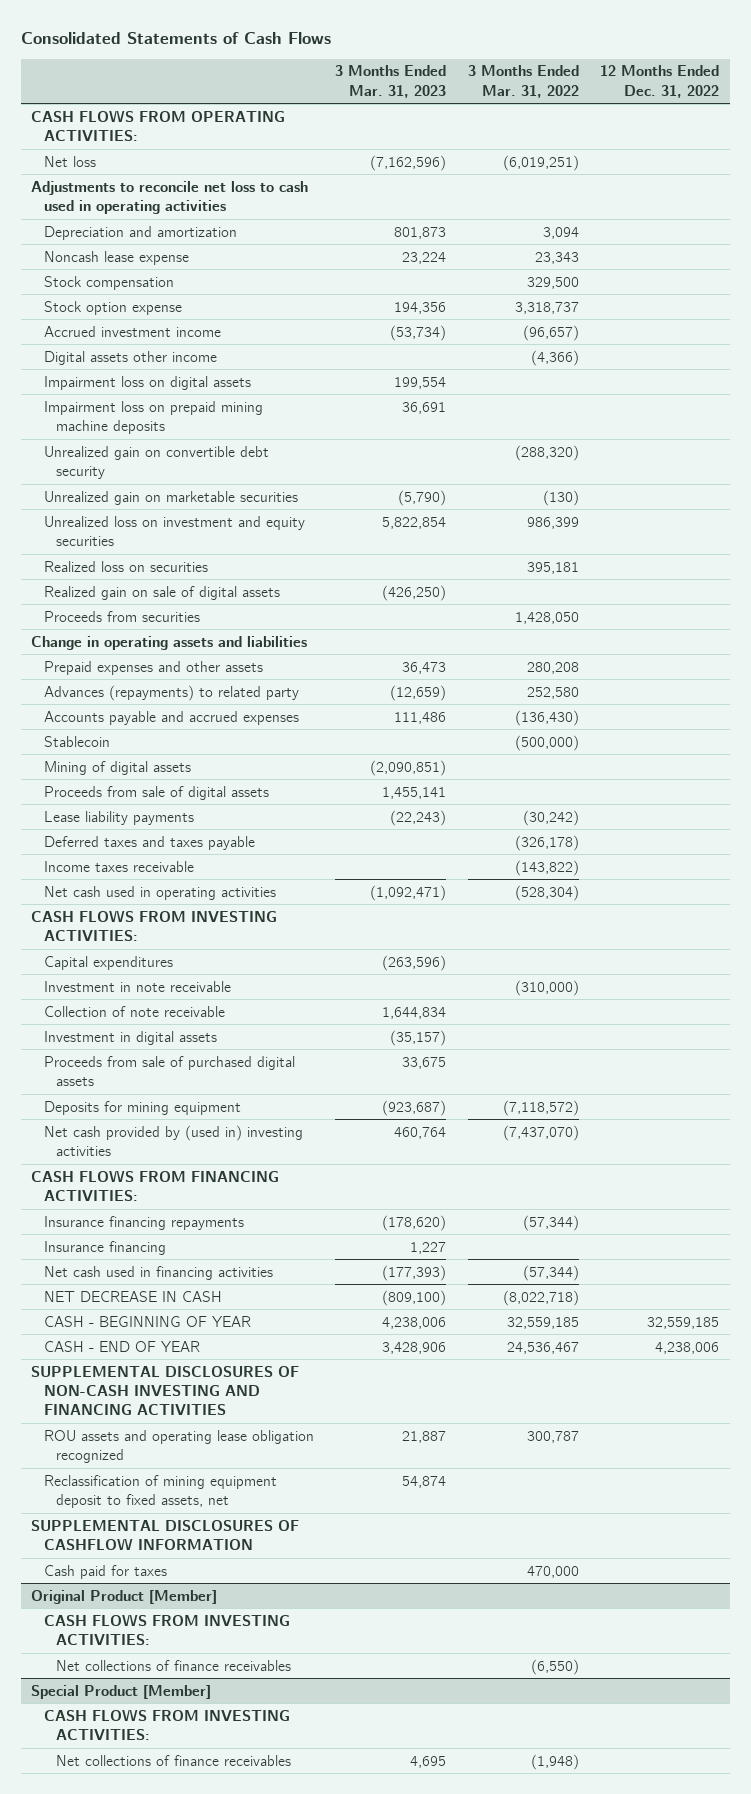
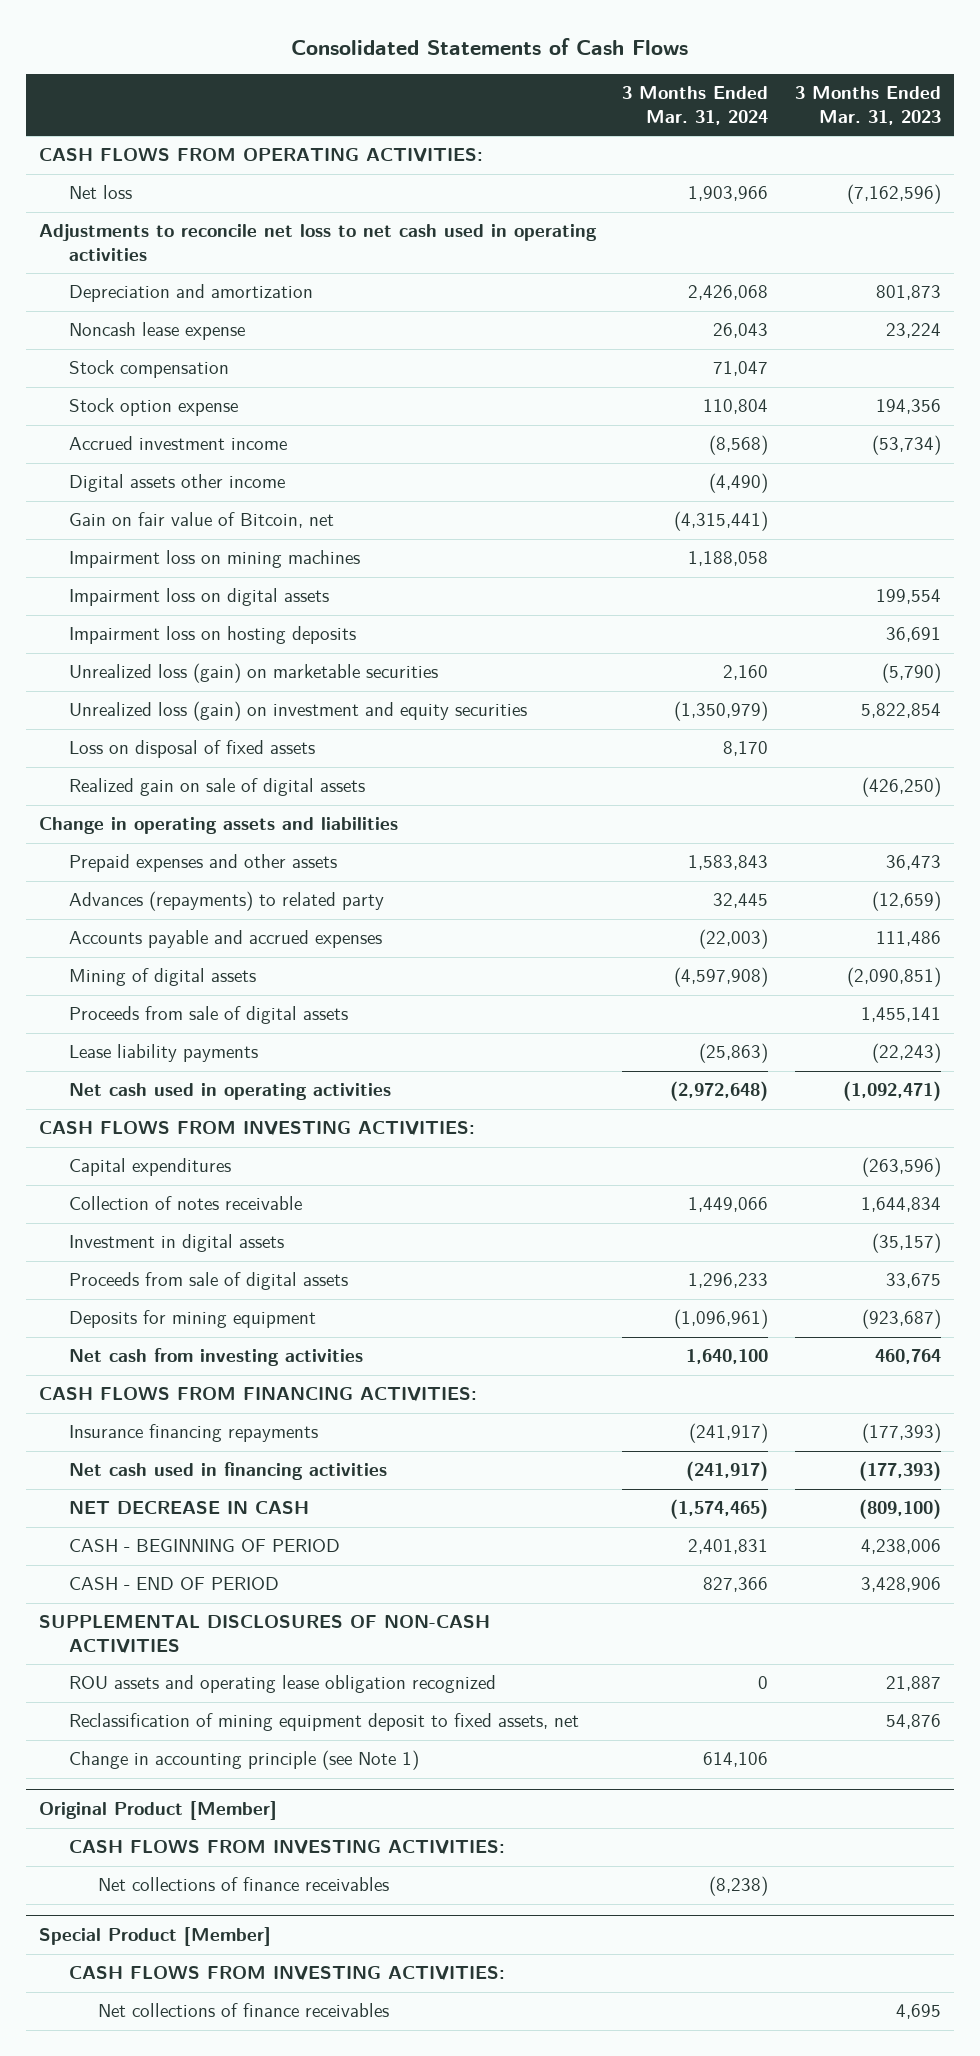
[467,65,579,98] 3 Months Ended Mar. 31, 2022 -> none
[600,65,720,98] 12 Months Ended Dec. 31, 2022 -> none
none -> [622,86,769,125] 3 Months Ended Mar. 31, 2024
[31,180,309,215] Adjustments to reconcile net loss to cash used in operating activities -> [38,224,597,262] Adjustments to reconcile net loss to net cash used in operating activities
none -> [68,512,334,529] Gain on fair value of Bitcoin, net
none -> [68,550,360,569] Impairment loss on mining machines
[43,445,269,480] Unrealized gain on convertible debt security -> none
[43,560,208,572] Realized loss on securities -> none
[43,400,263,435] Impairment loss on prepaid mining machine deposits -> [68,626,356,645] Impairment loss on hosting deposits
[43,490,298,505] Unrealized gain on marketable securities -> [68,663,438,684] Unrealized loss (gain) on marketable securities
[43,515,305,547] Unrealized loss on investment and equity securities -> [68,701,527,722] Unrealized loss (gain) on investment and equity securities
none -> [68,740,315,759] Loss on disposal of fixed assets
[43,610,200,622] Proceeds from securities -> none
[43,735,110,747] Stablecoin -> none
[43,835,255,850] Deferred taxes and taxes payable -> none
[43,860,194,872] Income taxes receivable -> none
[43,980,231,992] Investment in note receivable -> none
[43,1005,225,1017] Collection of note receivable -> [68,1196,302,1211] Collection of notes receivable
[43,1055,295,1087] Proceeds from sale of purchased digital assets -> [68,1272,348,1291] Proceeds from sale of digital assets
[43,1124,303,1157] Net cash provided by (used in) investing activities -> [68,1348,363,1367] Net cash from investing activities
[43,1240,166,1255] Insurance financing -> none
[382,1214,447,1231] (178,620) -> [861,1423,941,1444] (177,393)
[43,1315,251,1327] CASH - BEGINNING OF YEAR -> [68,1539,340,1553] CASH - BEGINNING OF PERIOD
[43,1340,200,1352] CASH - END OF YEAR -> [68,1577,279,1591] CASH - END OF PERIOD
[31,1365,300,1416] SUPPLEMENTAL DISCLOSURES OF NON-CASH INVESTING AND FINANCING ACTIVITIES -> [38,1615,490,1655] SUPPLEMENTAL DISCLOSURES OF NON-CASH ACTIVITIES
[31,1519,300,1551] SUPPLEMENTAL DISCLOSURES OF CASHFLOW INFORMATION -> none
[43,1564,167,1579] Cash paid for taxes -> none
[402,1475,447,1488] 54,874 -> [885,1714,941,1730] 54,876
none -> [68,1750,419,1771] Change in accounting principle (see Note 1)

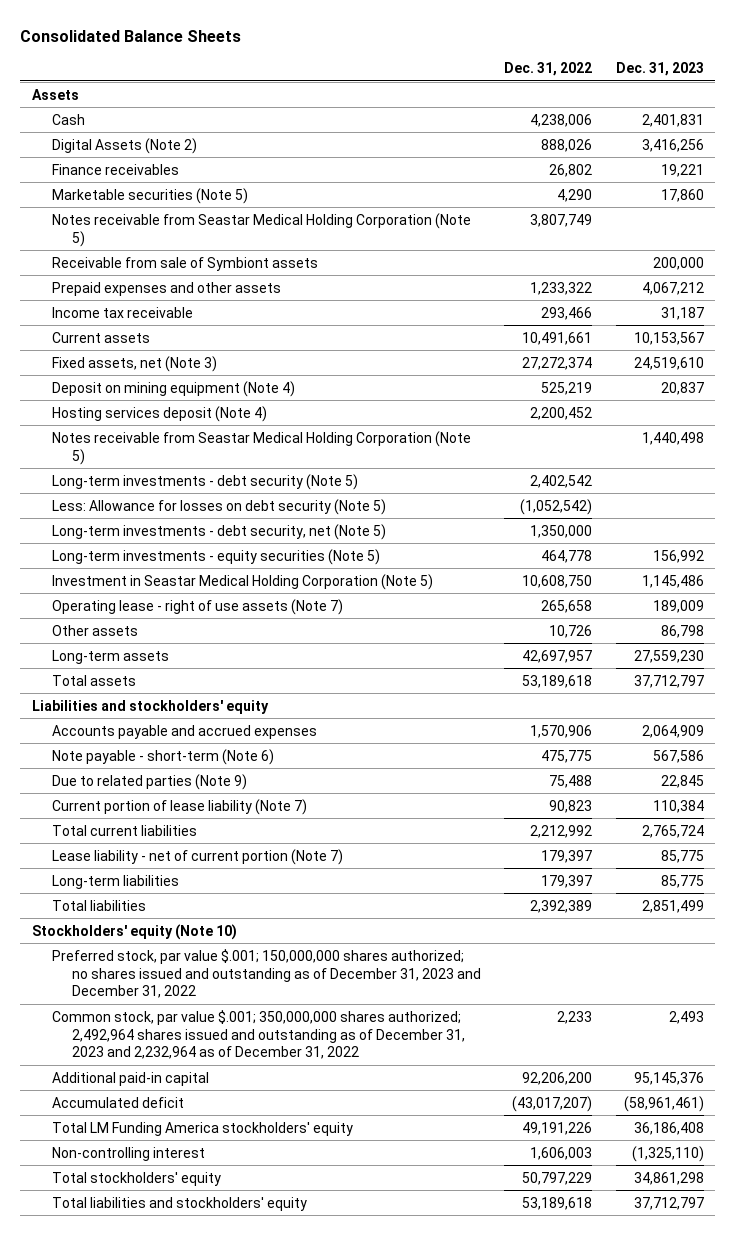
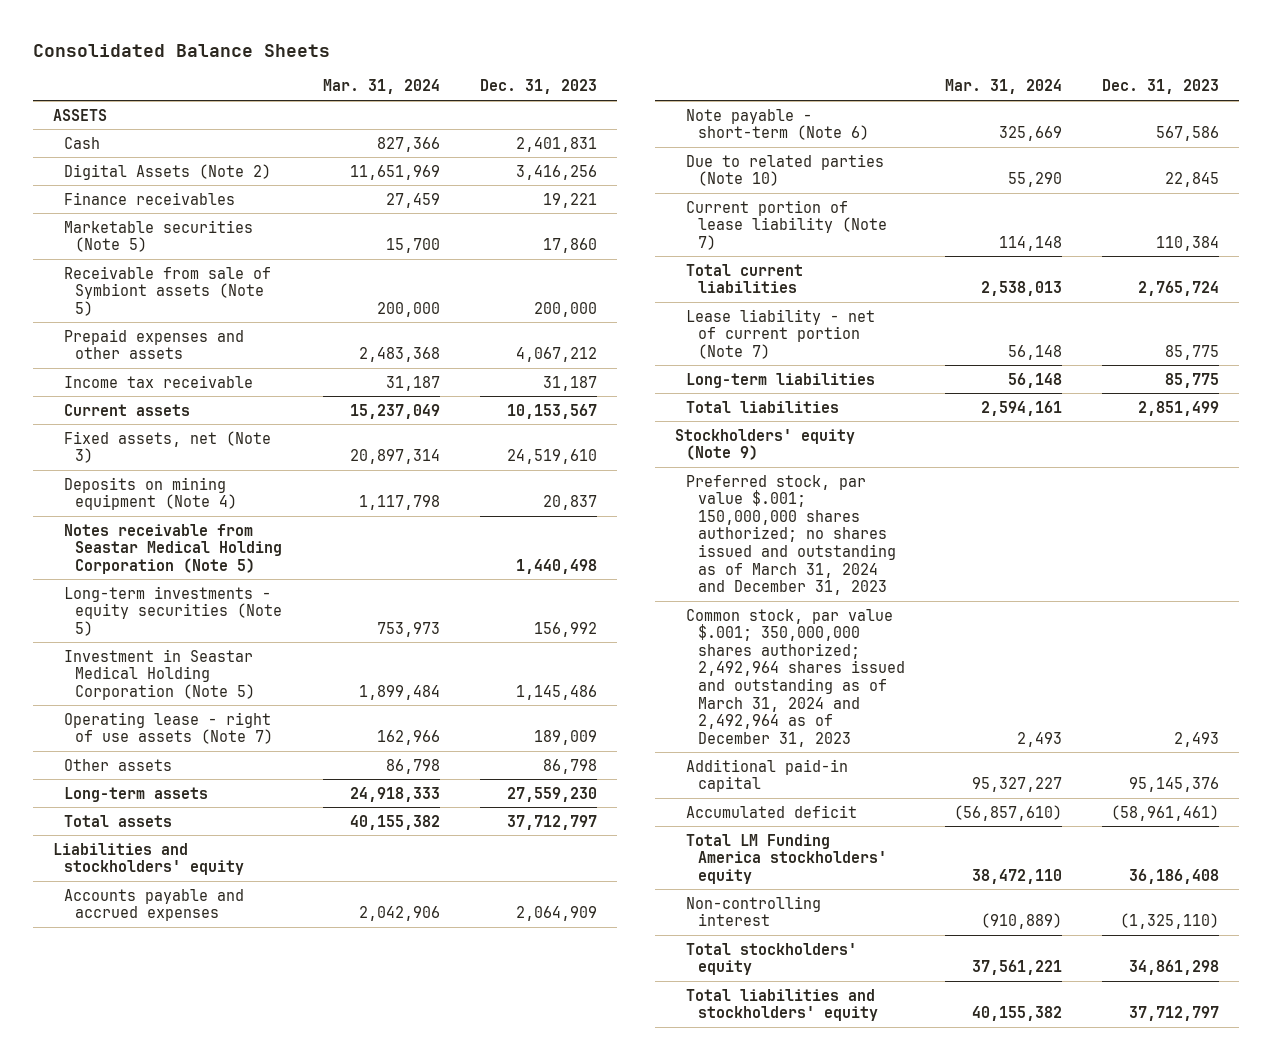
[504,62,593,77] Dec. 31, 2022 -> none
none -> [322,79,440,95] Mar. 31, 2024
[31,88,79,100] Assets -> [53,108,108,121] ASSETS
[51,212,471,247] Notes receivable from Seastar Medical Holding Corporation (Note 5) -> none
[51,256,318,271] Receivable from sale of Symbiont assets -> [64,265,272,316] Receivable from sale of Symbiont assets (Note 5)
[51,405,267,422] Hosting services deposit (Note 4) -> none
[51,380,295,397] Deposit on mining equipment (Note 4) -> [64,476,238,511] Deposits on mining equipment (Note 4)
[51,473,358,490] Long-term investments - debt security (Note 5) -> none
[51,498,386,515] Less: Allowance for losses on debt security (Note 5) -> none
[51,523,386,540] Long-term investments - debt security, net (Note 5) -> none
[51,773,247,790] Due to related parties (Note 9) -> [686,153,885,187] Due to related parties (Note 10)
[31,923,237,940] Stockholders' equity (Note 10) -> [675,428,856,461] Stockholders' equity (Note 9)
[51,948,482,999] Preferred stock, par value $.001; 150,000,000 shares authorized; no shares issued and outstanding as of December 31, 2023 and December 31, 2022 -> [686,474,896,596] Preferred stock, par value $.001; 150,000,000 shares authorized; no shares issued and outstanding as of March 31, 2024 and December 31, 2023
[51,1009,466,1060] Common stock, par value $.001; 350,000,000 shares authorized; 2,492,964 shares issued and outstanding as of December 31, 2023 and 2,232,964 as of December 31, 2022 -> [686,608,905,747] Common stock, par value $.001; 350,000,000 shares authorized; 2,492,964 shares issued and outstanding as of March 31, 2024 and 2,492,964 as of December 31, 2023

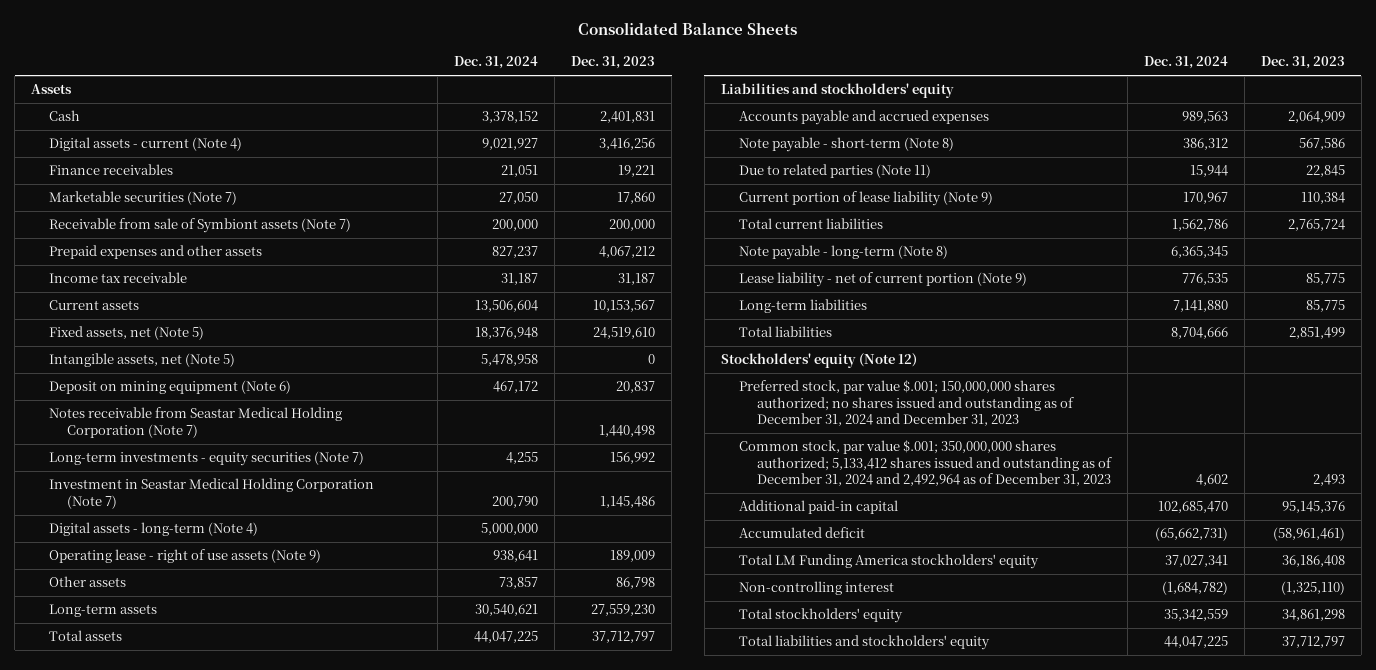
[322,79,440,95] Mar. 31, 2024 -> none
none -> [454,56,539,70] Dec. 31, 2024
[53,108,108,121] ASSETS -> [31,84,73,95] Assets
[64,163,272,180] Digital Assets (Note 2) -> [49,137,243,152] Digital assets - current (Note 4)
[64,219,254,253] Marketable securities (Note 5) -> [49,191,238,206] Marketable securities (Note 7)
[64,265,272,316] Receivable from sale of Symbiont assets (Note 5) -> [49,218,352,234] Receivable from sale of Symbiont assets (Note 7)
[64,430,272,464] Fixed assets, net (Note 3) -> [49,326,205,341] Fixed assets, net (Note 5)
none -> [49,353,236,368] Intangible assets, net (Note 5)
[64,476,238,511] Deposits on mining equipment (Note 4) -> [49,380,292,395] Deposit on mining equipment (Note 6)
[64,523,283,574] Notes receivable from Seastar Medical Holding Corporation (Note 5) -> [49,407,343,438] Notes receivable from Seastar Medical Holding Corporation (Note 7)
[64,585,283,636] Long-term investments - equity securities (Note 5) -> [49,451,365,467] Long-term investments - equity securities (Note 7)
[64,648,256,700] Investment in Seastar Medical Holding Corporation (Note 5) -> [49,478,375,509] Investment in Seastar Medical Holding Corporation (Note 7)
none -> [49,522,259,537] Digital assets - long-term (Note 4)
[64,711,274,745] Operating lease - right of use assets (Note 7) -> [49,549,322,564] Operating lease - right of use assets (Note 9)
[686,108,869,141] Note payable - short-term (Note 6) -> [738,137,954,153] Note payable - short-term (Note 8)
[686,153,885,187] Due to related parties (Note 10) -> [738,164,931,179] Due to related parties (Note 11)
[686,199,887,250] Current portion of lease liability (Note 7) -> [738,191,993,207] Current portion of lease liability (Note 9)
none -> [738,245,948,261] Note payable - long-term (Note 8)
[686,308,876,359] Lease liability - net of current portion (Note 7) -> [738,272,1027,288] Lease liability - net of current portion (Note 9)
[675,428,856,461] Stockholders' equity (Note 9) -> [720,353,917,369] Stockholders' equity (Note 12)
[686,474,896,596] Preferred stock, par value $.001; 150,000,000 shares authorized; no shares issued and outstanding as of March 31, 2024 and December 31, 2023 -> [738,380,1075,427] Preferred stock, par value $.001; 150,000,000 shares authorized; no shares issued and outstanding as of December 31, 2024 and December 31, 2023
[686,608,905,747] Common stock, par value $.001; 350,000,000 shares authorized; 2,492,964 shares issued and outstanding as of March 31, 2024 and 2,492,964 as of December 31, 2023 -> [738,440,1113,487] Common stock, par value $.001; 350,000,000 shares authorized; 5,133,412 shares issued and outstanding as of December 31, 2024 and 2,492,964 as of December 31, 2023

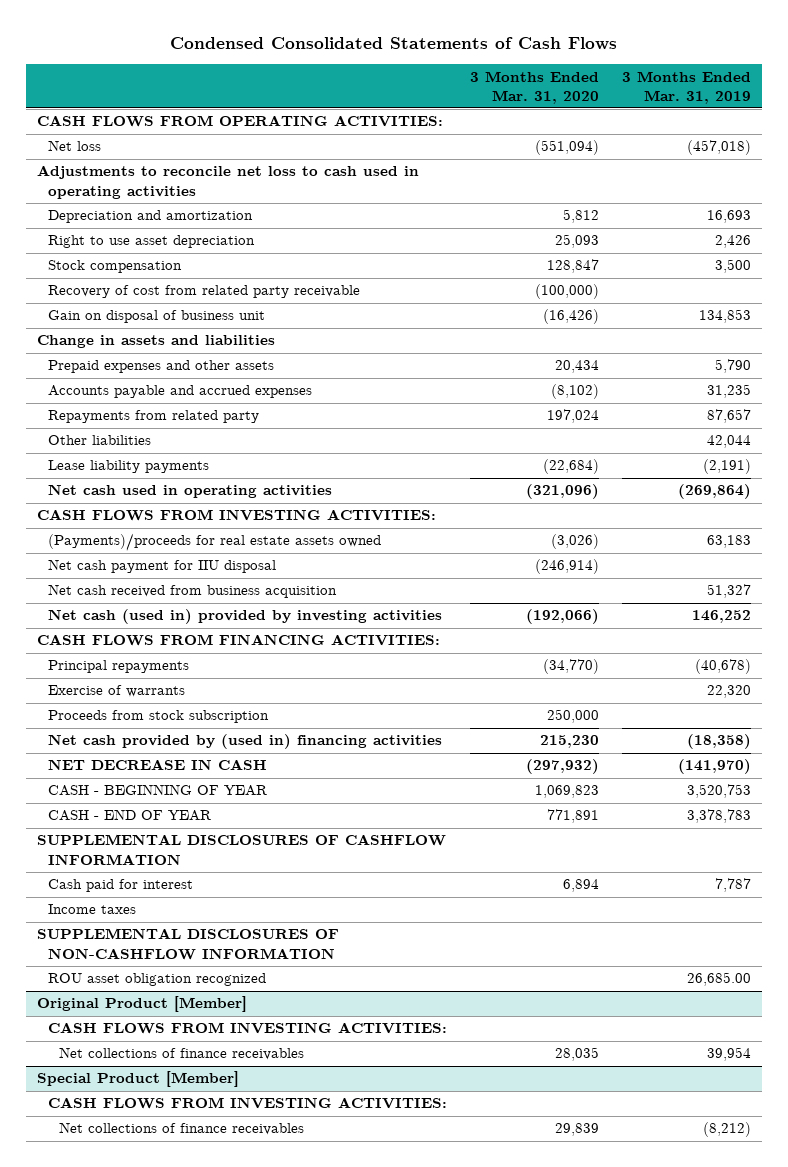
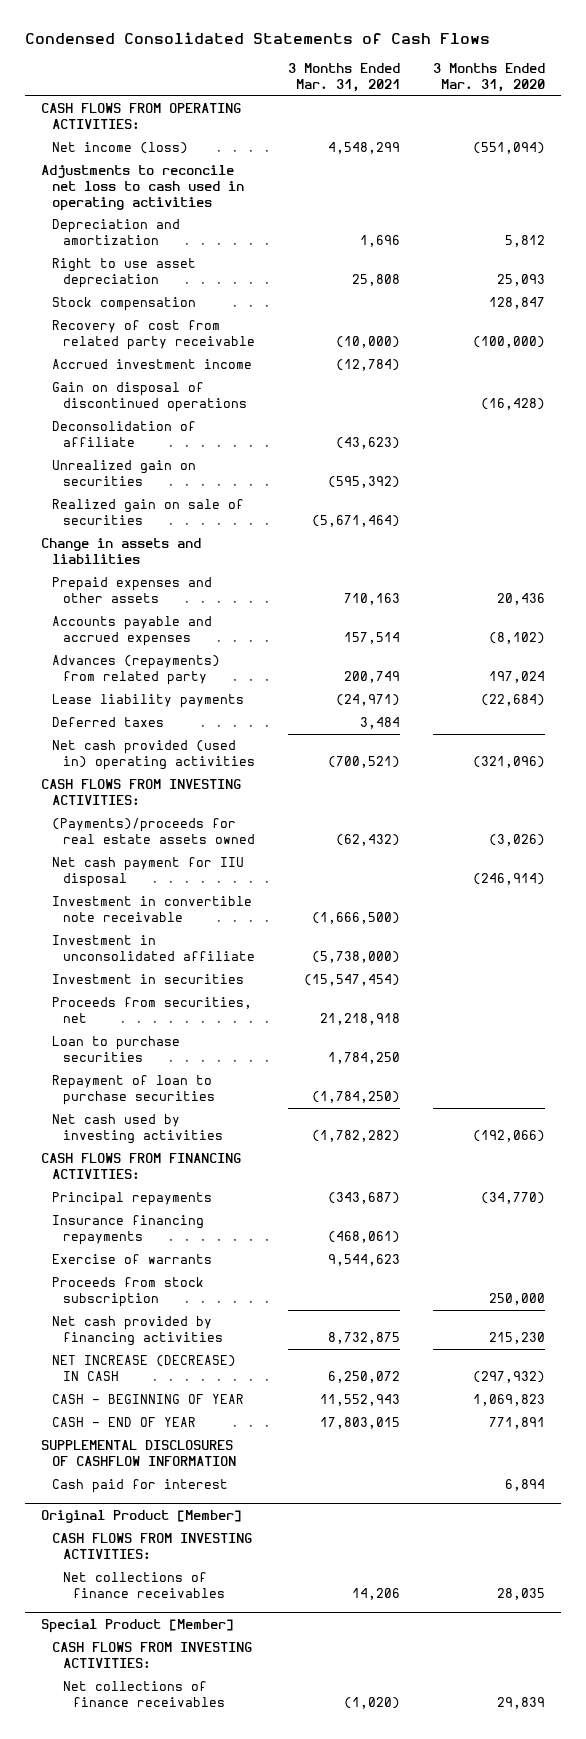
[621,70,751,104] 3 Months Ended Mar. 31, 2019 -> none
none -> [287,63,400,92] 3 Months Ended Mar. 31, 2021
[47,140,101,152] Net loss -> [51,142,188,155] Net income (loss)
none -> [51,359,252,370] Accrued investment income
[47,310,265,324] Gain on disposal of business unit -> [51,382,247,412] Gain on disposal of discontinued operations
[542,309,599,325] (16,426) -> [480,397,545,410] (16,428)
none -> [51,421,196,447] Deconsolidation of affiliate
none -> [51,460,196,486] Unrealized gain on securities
none -> [51,499,244,525] Realized gain on sale of securities
[554,360,599,374] 20,434 -> [496,592,545,605] 20,436
[47,435,151,446] Other liabilities -> none
[47,410,259,424] Repayments from related party -> [51,655,220,685] Advances (repayments) from related party
none -> [51,717,164,728] Deferred taxes
[47,484,332,499] Net cash used in operating activities -> [51,740,255,770] Net cash provided (used in) operating activities
[47,584,337,599] Net cash received from business acquisition -> none
none -> [51,896,252,922] Investment in convertible note receivable
none -> [51,935,255,961] Investment in unconsolidated affiliate
none -> [51,974,244,985] Investment in securities
none -> [51,997,252,1023] Proceeds from securities, net
none -> [51,1036,180,1062] Loan to purchase securities
none -> [51,1075,215,1105] Repayment of loan to purchase securities
[47,609,442,625] Net cash (used in) provided by investing activities -> [51,1114,223,1144] Net cash used by investing activities
none -> [51,1215,204,1245] Insurance financing repayments
[47,734,442,750] Net cash provided by (used in) financing activities -> [51,1316,223,1346] Net cash provided by financing activities
[47,759,267,771] NET DECREASE IN CASH -> [51,1355,236,1381] NET INCREASE (DECREASE) IN CASH
[47,904,136,915] Income taxes -> none
[37,928,340,960] SUPPLEMENTAL DISCLOSURES OF NON-CASHFLOW INFORMATION -> none
[47,973,266,987] ROU asset obligation recognized -> none

